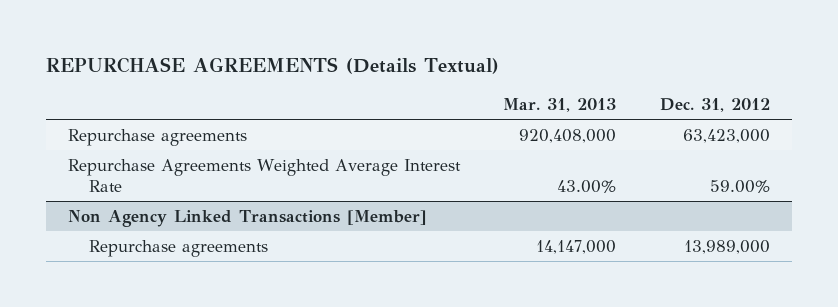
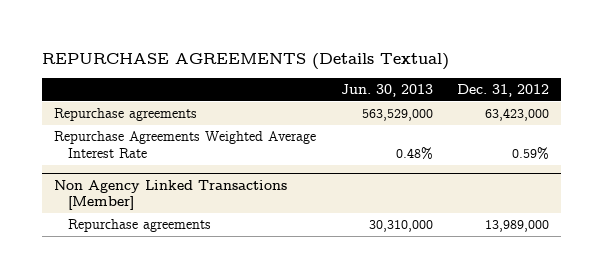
[503,98,617,113] Mar. 31, 2013 -> none
none -> [340,84,433,98] Jun. 30, 2013
[710,180,771,194] 59.00% -> [512,146,550,160] 0.59%

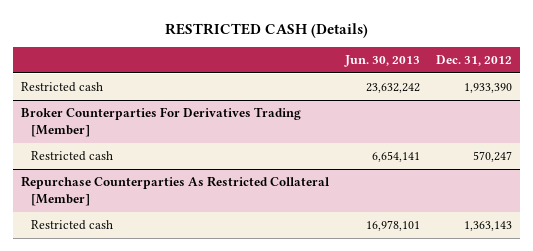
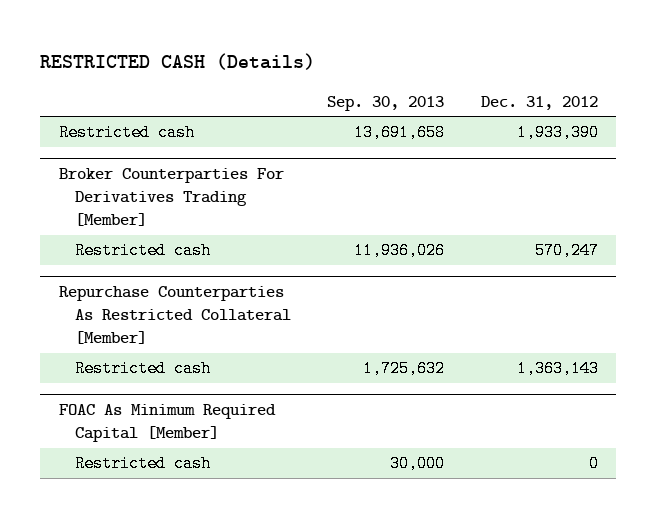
[344,55,421,68] Jun. 30, 2013 -> none
none -> [327,95,445,111] Sep. 30, 2013
none -> [58,404,276,443] FOAC As Minimum Required Capital [Member]
none -> [75,455,212,473] Restricted cash

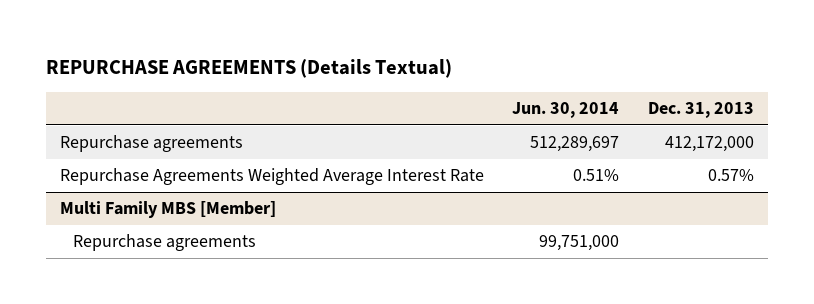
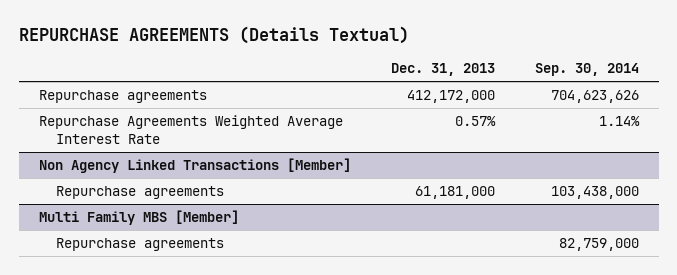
[512,102,620,119] Jun. 30, 2014 -> none
none -> [534,63,639,77] Sep. 30, 2014
none -> [38,158,351,174] Non Agency Linked Transactions [Member]
none -> [55,186,224,200] Repurchase agreements

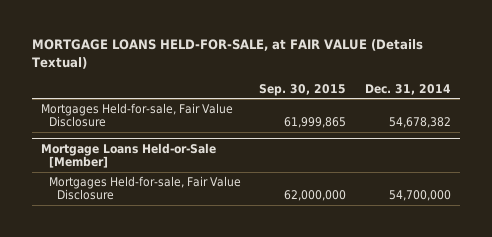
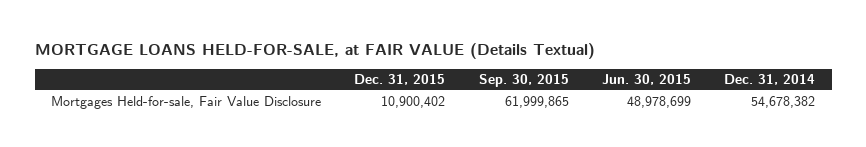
none -> [354,73,446,85] Dec. 31, 2015
none -> [601,73,691,85] Jun. 30, 2015
[41,142,217,168] Mortgage Loans Held-or-Sale [Member] -> none
[49,176,242,201] Mortgages Held-for-sale, Fair Value Disclosure -> none

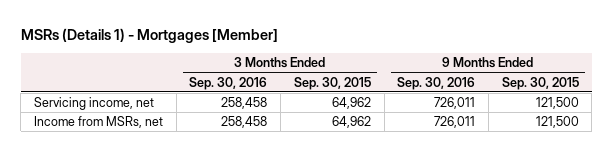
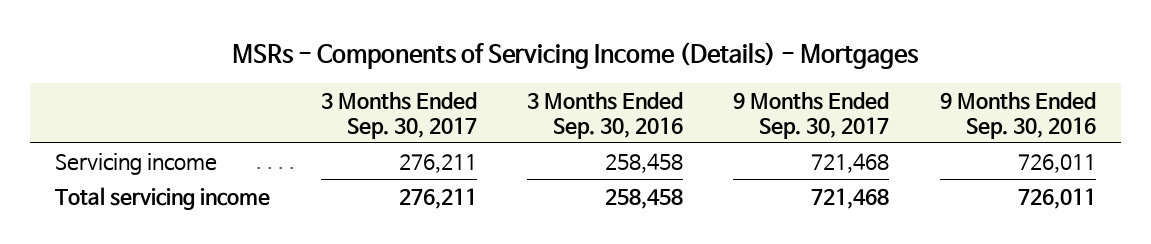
[20,28,278,44] MSRs (Details 1) - Mortgages [Member] -> [232,42,920,70] MSRs - Components of Servicing Income (Details) - Mortgages
[293,76,371,90] Sep. 30, 2015 -> none
[501,76,579,90] Sep. 30, 2015 -> none
none -> [320,91,477,139] 3 Months Ended Sep. 30, 2017
none -> [733,91,890,139] 9 Months Ended Sep. 30, 2017
[33,97,154,111] Servicing income, net -> [55,153,218,176] Servicing income
[33,116,163,129] Income from MSRs, net -> [55,187,271,211] Total servicing income

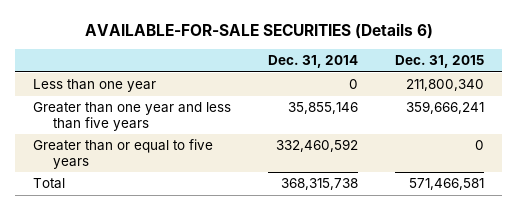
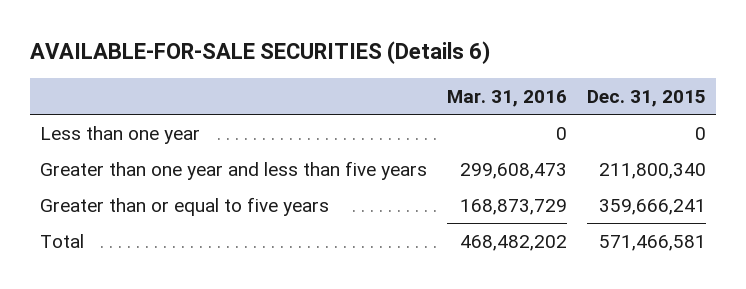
[268,55,359,69] Dec. 31, 2014 -> none
none -> [447,90,568,108] Mar. 31, 2016
[406,79,485,92] 211,800,340 -> [695,126,707,140] 0
[406,101,485,115] 359,666,241 -> [599,162,707,179] 211,800,340
[475,140,485,151] 0 -> [599,198,707,215] 359,666,241

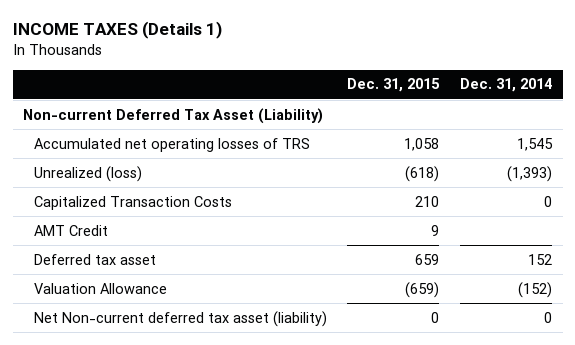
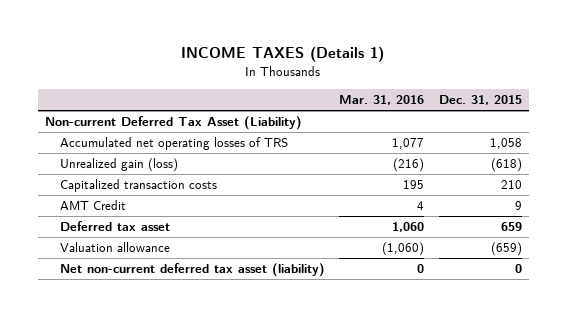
[460,78,553,93] Dec. 31, 2014 -> none
none -> [339,95,425,106] Mar. 31, 2016
[33,165,142,182] Unrealized (loss) -> [59,158,178,173] Unrealized gain (loss)
[33,195,232,210] Capitalized Transaction Costs -> [59,179,217,193] Capitalized transaction costs
[33,282,167,294] Valuation Allowance -> [59,242,170,253] Valuation allowance
[33,310,327,327] Net Non-current deferred tax asset (liability) -> [59,263,325,278] Net non-current deferred tax asset (liability)

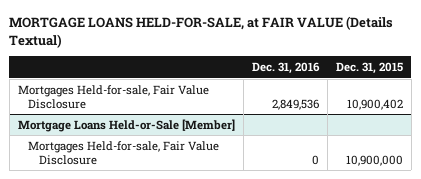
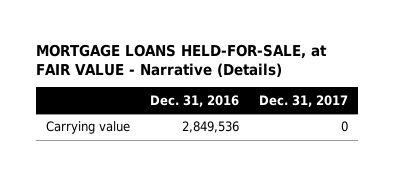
[9,16,394,48] MORTGAGE LOANS HELD-FOR-SALE, at FAIR VALUE (Details Textual) -> [36,43,328,78] MORTGAGE LOANS HELD-FOR-SALE, at FAIR VALUE - Narrative (Details)
[335,62,403,75] Dec. 31, 2015 -> none
none -> [258,94,348,107] Dec. 31, 2017
[17,118,235,132] Mortgage Loans Held-or-Sale [Member] -> none
[28,140,220,166] Mortgages Held-for-sale, Fair Value Disclosure -> none
[17,84,209,110] Mortgages Held-for-sale, Fair Value Disclosure -> [46,121,131,135] Carrying value

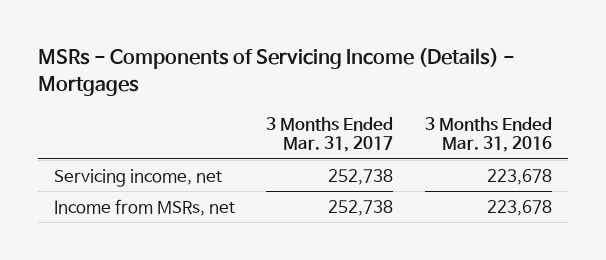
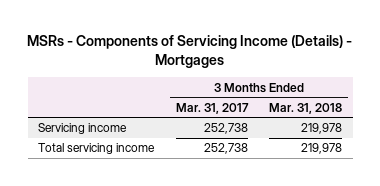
[425,116,553,153] 3 Months Ended Mar. 31, 2016 -> none
none -> [269,102,343,114] Mar. 31, 2018
[53,168,222,187] Servicing income, net -> [38,123,128,135] Servicing income
[53,198,235,216] Income from MSRs, net -> [38,143,156,155] Total servicing income

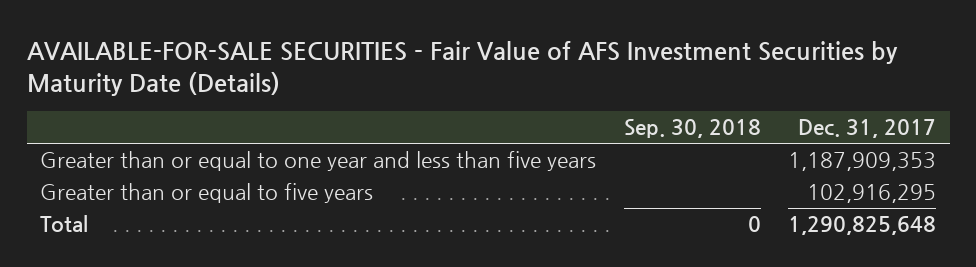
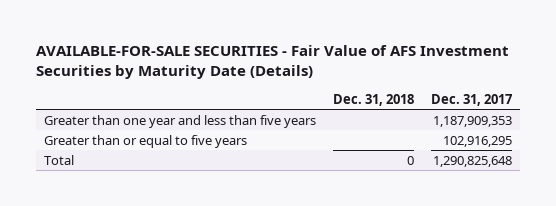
[623,119,761,139] Sep. 30, 2018 -> none
none -> [333,93,415,106] Dec. 31, 2018
[40,151,597,172] Greater than or equal to one year and less than five years -> [44,114,317,128] Greater than one year and less than five years

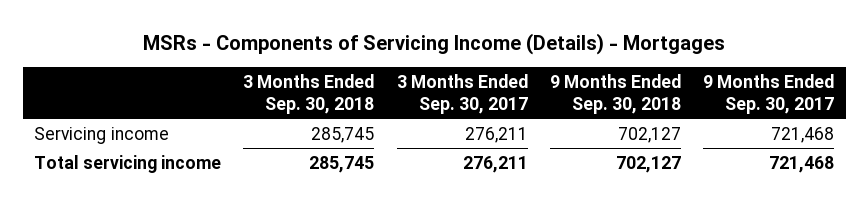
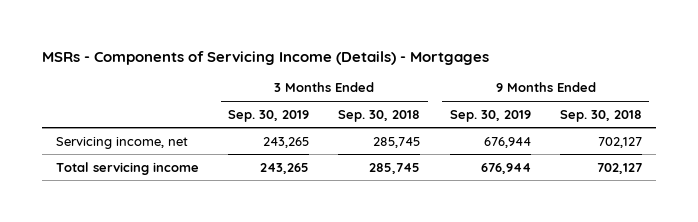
[396,73,528,115] 3 Months Ended Sep. 30, 2017 -> none
[703,73,835,115] 9 Months Ended Sep. 30, 2017 -> none
none -> [228,109,310,122] Sep. 30, 2019
none -> [449,109,531,122] Sep. 30, 2019
[33,126,169,144] Servicing income -> [56,136,189,149] Servicing income, net

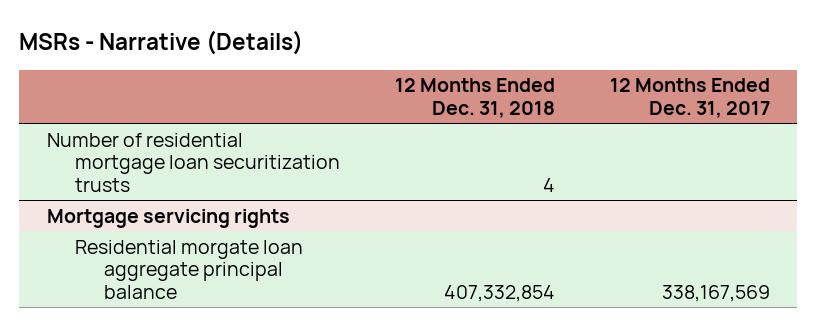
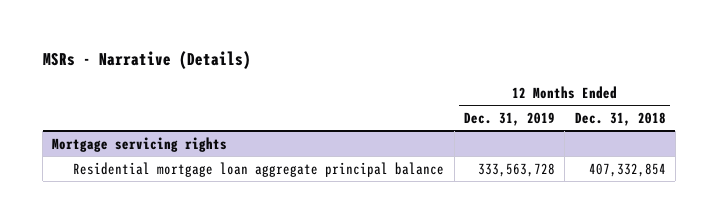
[609,78,770,118] 12 Months Ended Dec. 31, 2017 -> none
none -> [463,111,555,126] Dec. 31, 2019
[46,132,341,193] Number of residential mortgage loan securitization trusts -> none
[75,239,304,300] Residential morgate loan aggregate principal balance -> [73,161,445,177] Residential mortgage loan aggregate principal balance

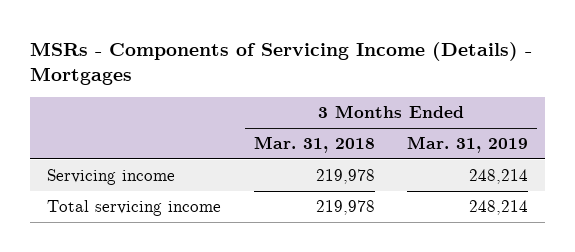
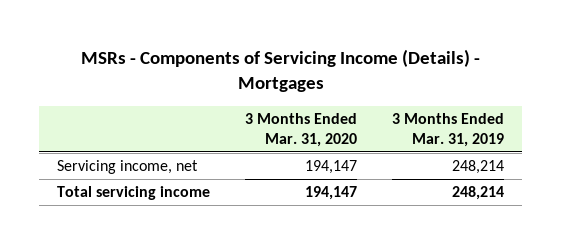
[253,136,375,154] Mar. 31, 2018 -> none
none -> [245,112,358,147] 3 Months Ended Mar. 31, 2020
[46,169,175,186] Servicing income -> [56,160,198,175] Servicing income, net

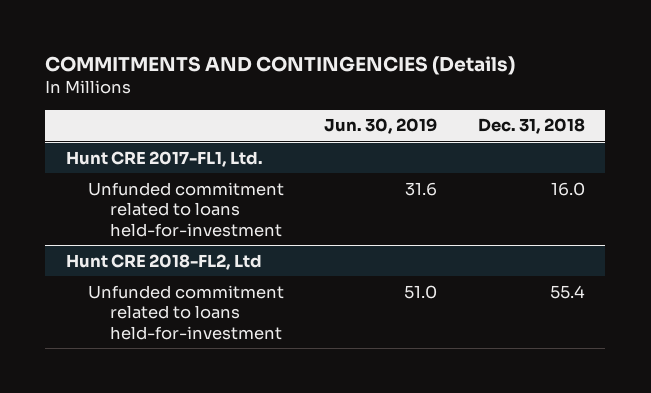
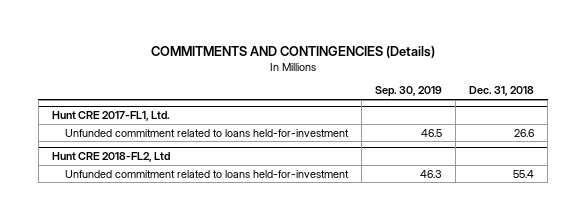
[324,118,438,135] Jun. 30, 2019 -> none
none -> [374,86,442,98] Sep. 30, 2019
[550,181,585,196] 16.0 -> [514,128,535,137] 26.6

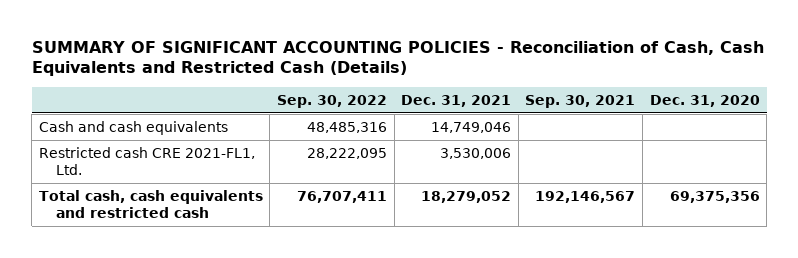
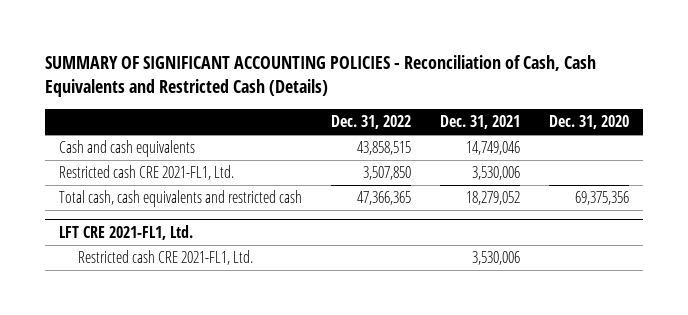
[277,94,388,108] Sep. 30, 2022 -> none
[525,94,636,108] Sep. 30, 2021 -> none
none -> [330,114,411,129] Dec. 31, 2022
none -> [59,225,194,241] LFT CRE 2021-FL1, Ltd.
none -> [78,250,254,266] Restricted cash CRE 2021-FL1, Ltd.

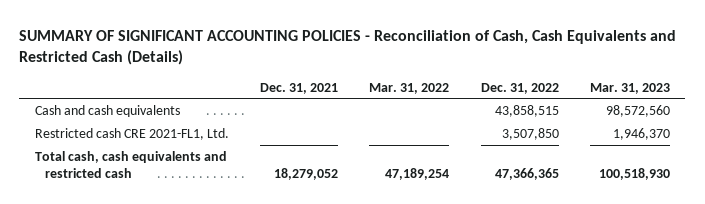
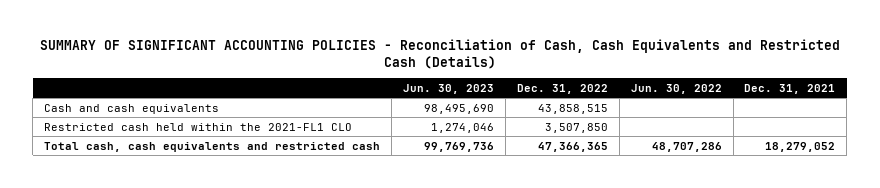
[369,82,450,94] Mar. 31, 2022 -> none
[589,82,670,94] Mar. 31, 2023 -> none
none -> [403,83,495,94] Jun. 30, 2023
none -> [630,83,722,94] Jun. 30, 2022
[35,127,230,140] Restricted cash CRE 2021-FL1, Ltd. -> [44,122,353,131] Restricted cash held within the 2021-FL1 CLO

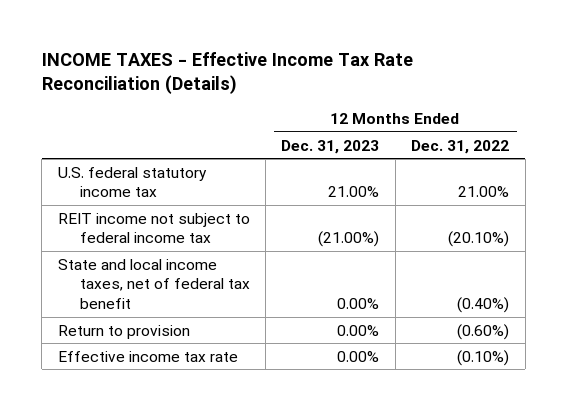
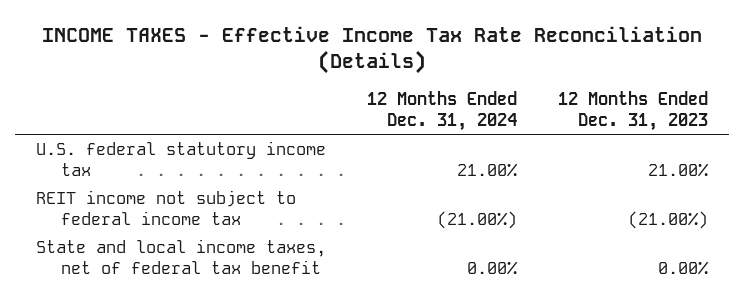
[411,139,510,154] Dec. 31, 2022 -> none
none -> [366,90,517,132] 12 Months Ended Dec. 31, 2024
[57,324,190,339] Return to provision -> none
[57,350,238,362] Effective income tax rate -> none

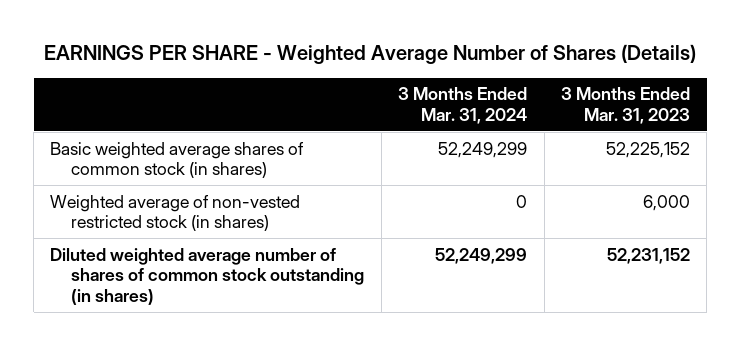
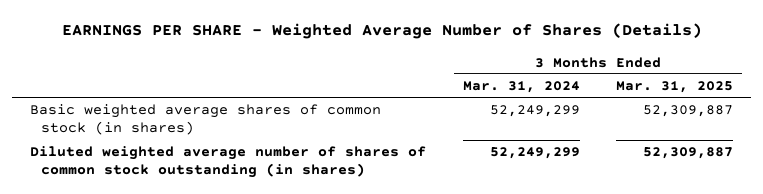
[561,87,691,124] 3 Months Ended Mar. 31, 2023 -> none
none -> [616,81,734,94] Mar. 31, 2025
[50,194,301,232] Weighted average of non-vested restricted stock (in shares) -> none

